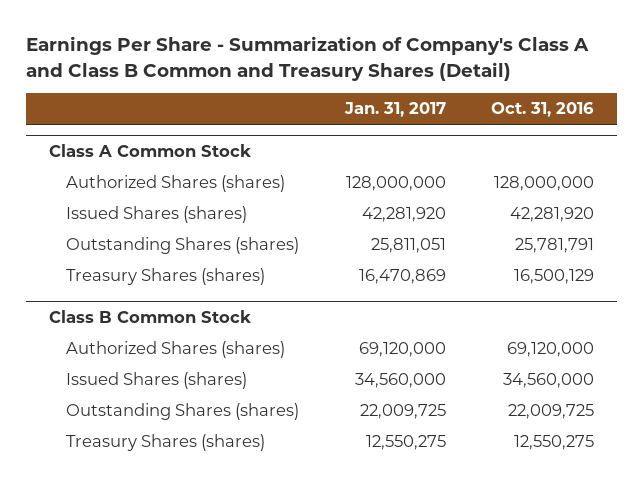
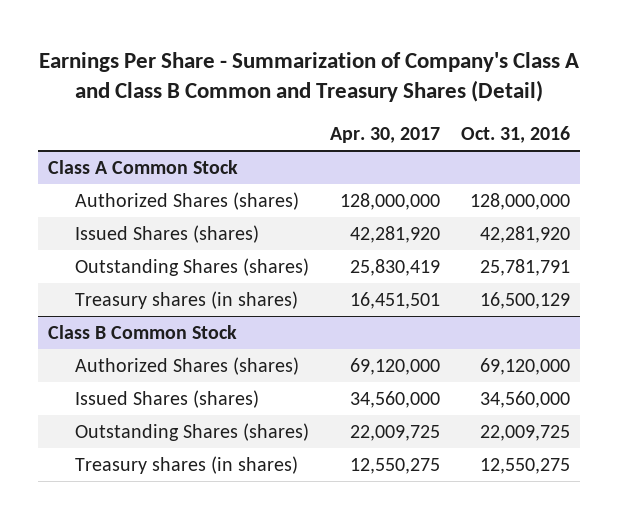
[343,102,446,118] Jan. 31, 2017 -> none
none -> [330,126,441,143] Apr. 30, 2017
[66,268,266,286] Treasury Shares (shares) -> [75,290,299,309] Treasury shares (in shares)
[66,434,266,452] Treasury Shares (shares) -> [75,455,299,474] Treasury shares (in shares)

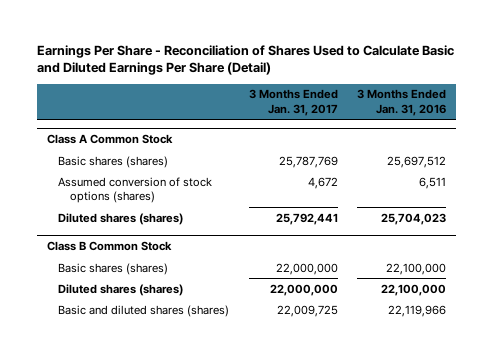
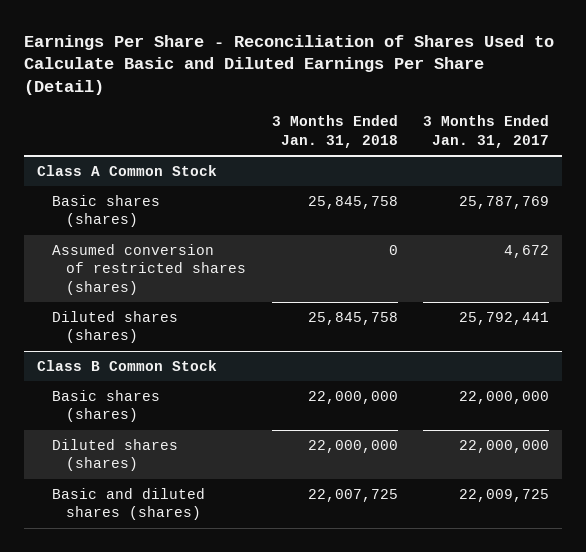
[357,89,447,116] 3 Months Ended Jan. 31, 2016 -> none
none -> [271,115,398,149] 3 Months Ended Jan. 31, 2018
[58,176,213,204] Assumed conversion of stock options (shares) -> [51,243,247,296] Assumed conversion of restricted shares (shares)

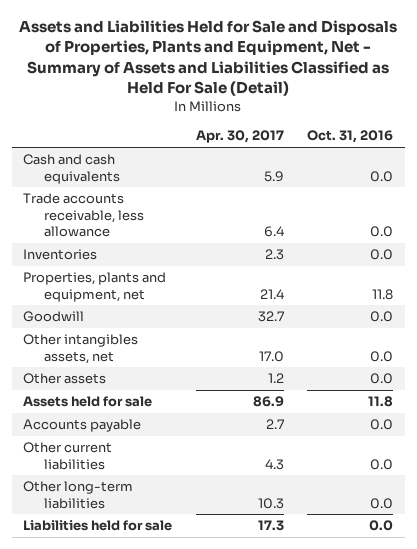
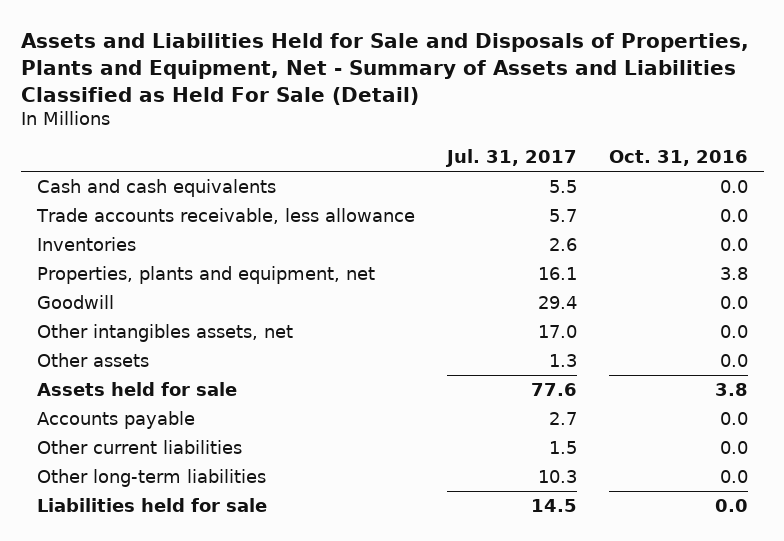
[195,130,284,144] Apr. 30, 2017 -> none
none -> [444,149,577,168] Jul. 31, 2017
[372,288,394,300] 11.8 -> [719,266,748,280] 3.8
[368,396,394,408] 11.8 -> [714,382,748,396] 3.8

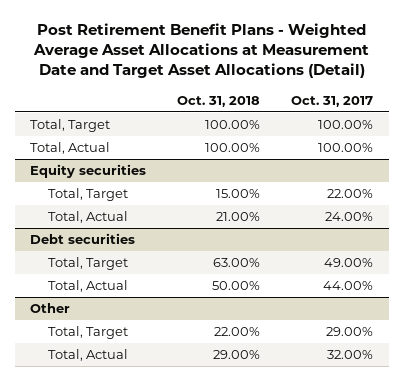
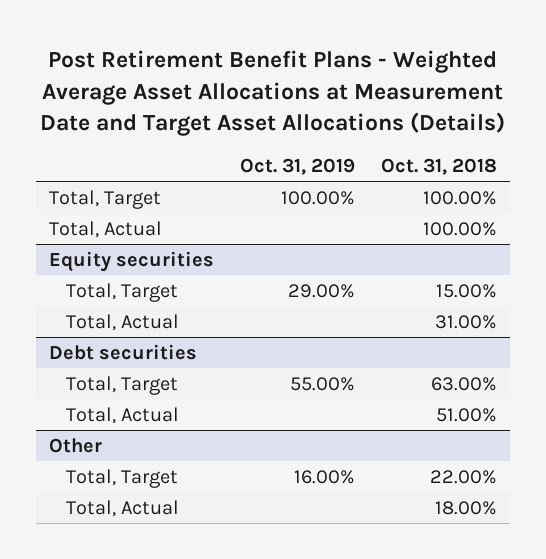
[32,23,369,79] Post Retirement Benefit Plans - Weighted Average Asset Allocations at Measurement Date and Target Asset Allocations (Detail) -> [39,50,505,136] Post Retirement Benefit Plans - Weighted Average Asset Allocations at Measurement Date and Target Asset Allocations (Details)
[291,95,374,107] Oct. 31, 2017 -> none
none -> [239,157,355,175] Oct. 31, 2019
[216,212,261,222] 21.00% -> [434,315,497,330] 31.00%
[212,281,261,291] 50.00% -> [435,408,497,423] 51.00%
[213,350,261,360] 29.00% -> [434,501,497,516] 18.00%

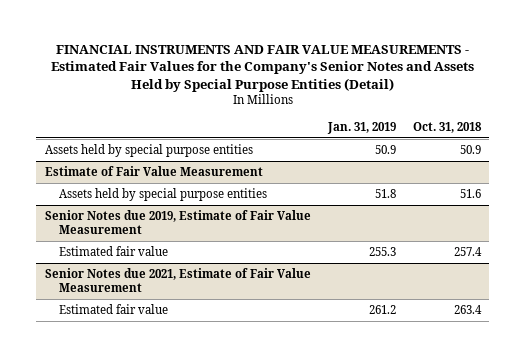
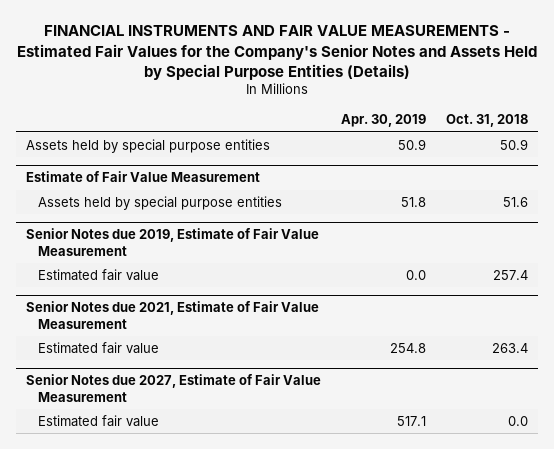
[50,44,474,92] FINANCIAL INSTRUMENTS AND FAIR VALUE MEASUREMENTS - Estimated Fair Values for the Company's Senior Notes and Assets Held by Special Purpose Entities (Detail) -> [17,25,538,80] FINANCIAL INSTRUMENTS AND FAIR VALUE MEASUREMENTS - Estimated Fair Values for the Company's Senior Notes and Assets Held by Special Purpose Entities (Details)
[326,121,396,134] Jan. 31, 2019 -> none
none -> [341,114,427,128] Apr. 30, 2019
none -> [26,374,322,402] Senior Notes due 2027, Estimate of Fair Value Measurement
none -> [37,414,159,427] Estimated fair value

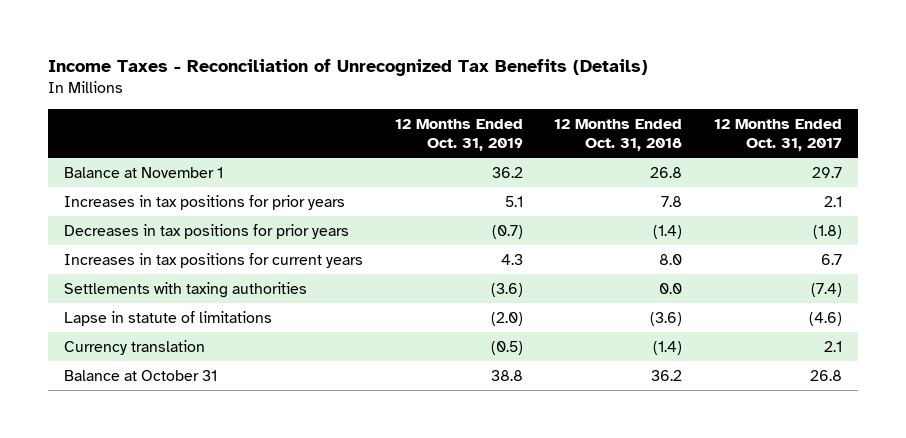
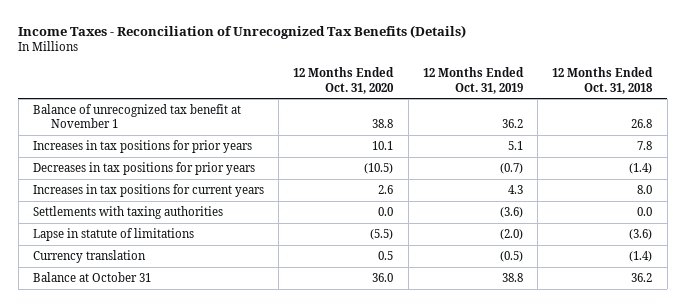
[714,119,843,151] 12 Months Ended Oct. 31, 2017 -> none
none -> [293,67,395,94] 12 Months Ended Oct. 31, 2020
[63,167,223,179] Balance at November 1 -> [32,103,241,129] Balance of unrecognized tax benefit at November 1

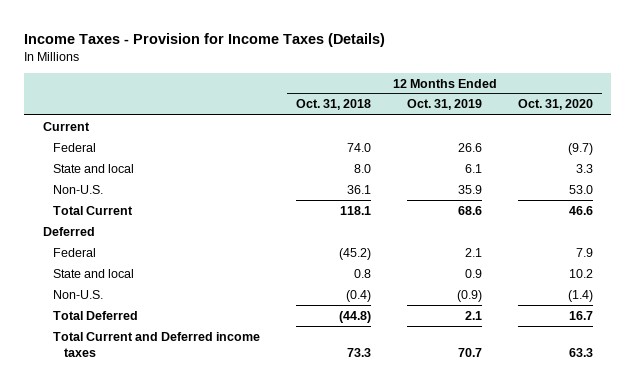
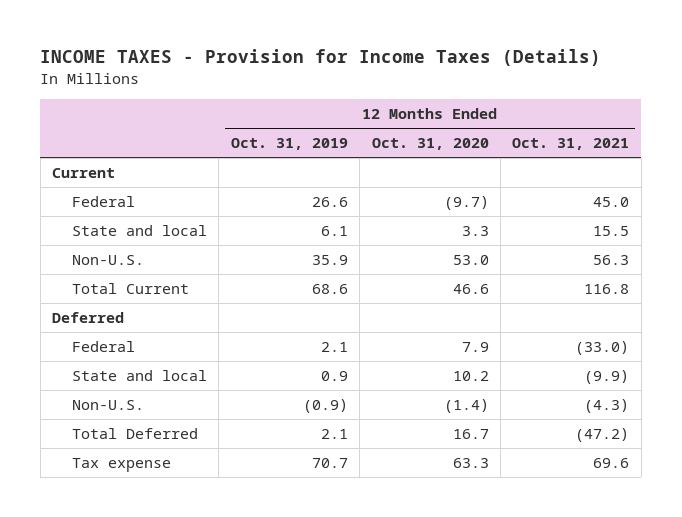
[24,32,386,47] Income Taxes - Provision for Income Taxes (Details) -> [40,49,602,67] INCOME TAXES - Provision for Income Taxes (Details)
[296,99,372,111] Oct. 31, 2018 -> none
none -> [512,138,630,151] Oct. 31, 2021
[53,331,261,357] Total Current and Deferred income taxes -> [71,458,171,473] Tax expense

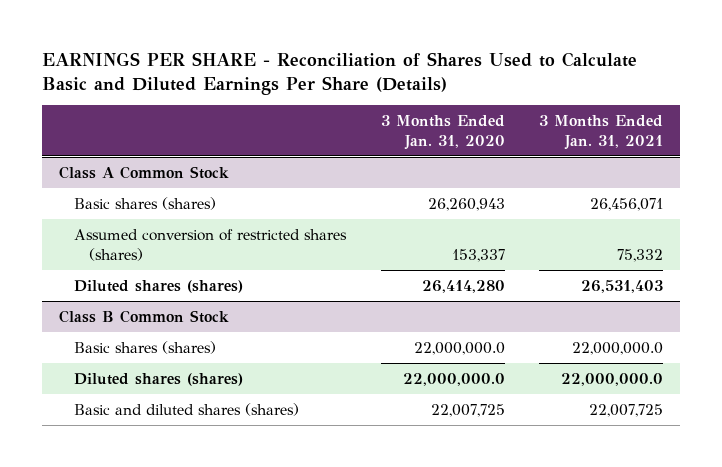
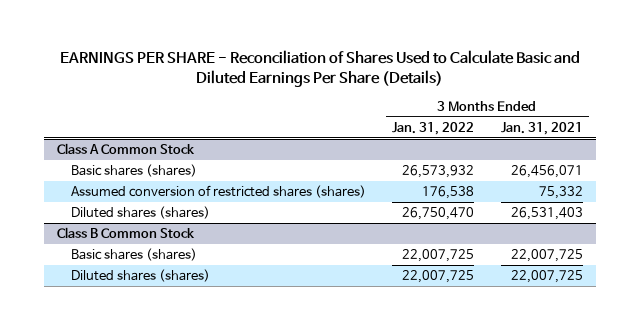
[380,115,505,151] 3 Months Ended Jan. 31, 2020 -> none
none -> [392,121,475,135] Jan. 31, 2022
[73,402,299,416] Basic and diluted shares (shares) -> none
[572,341,664,355] 22,000,000.0 -> [510,249,583,263] 22,007,725
[561,372,664,386] 22,000,000.0 -> [510,270,583,284] 22,007,725

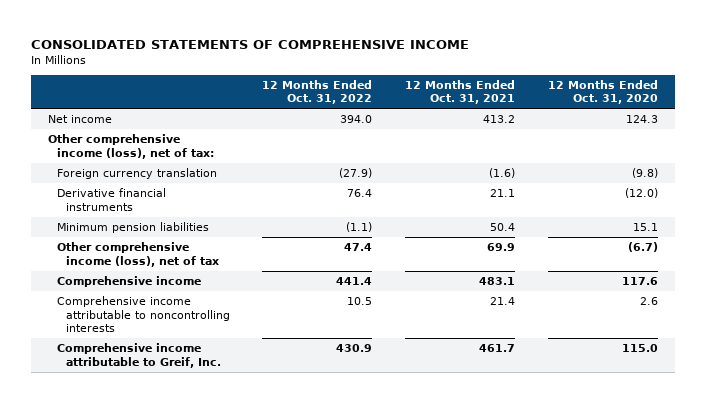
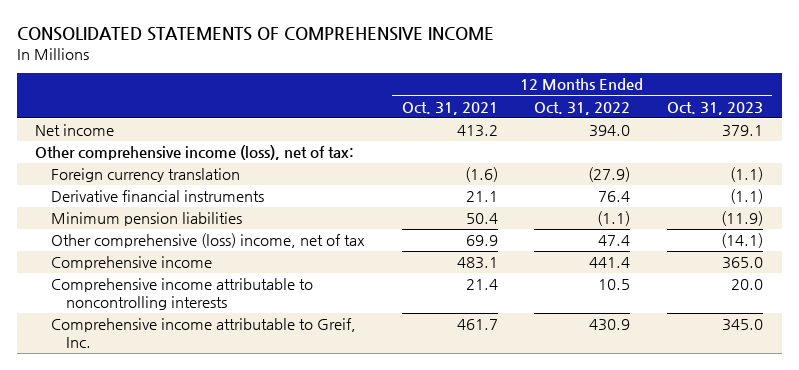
[548,79,659,105] 12 Months Ended Oct. 31, 2020 -> none
none -> [667,101,764,115] Oct. 31, 2023
[56,242,219,267] Other comprehensive income (loss), net of tax -> [50,233,365,249] Other comprehensive (loss) income, net of tax

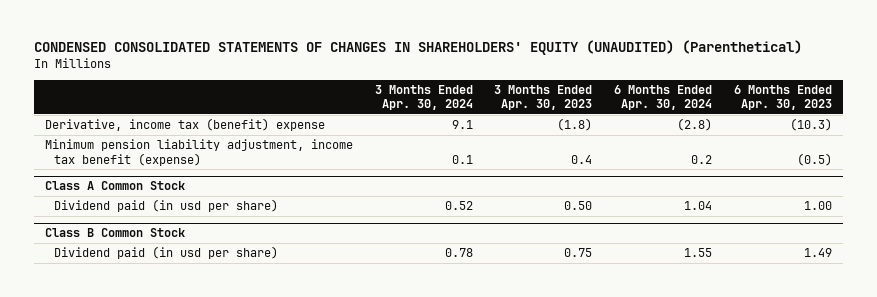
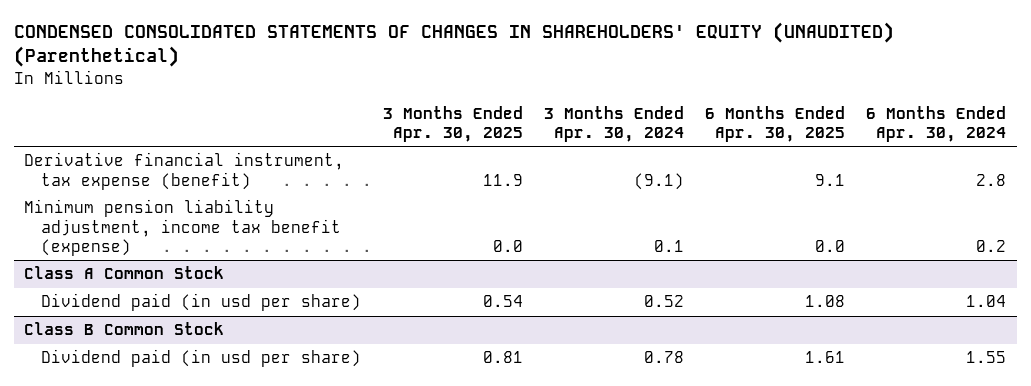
[494,84,593,111] 3 Months Ended Apr. 30, 2023 -> none
[733,84,832,111] 6 Months Ended Apr. 30, 2023 -> none
none -> [382,105,523,142] 3 Months Ended Apr. 30, 2025
none -> [705,105,846,142] 6 Months Ended Apr. 30, 2025
[45,118,326,132] Derivative, income tax (benefit) expense -> [24,152,345,190] Derivative financial instrument, tax expense (benefit)
[451,120,473,130] 9.1 -> [633,172,684,190] (9.1)
[677,118,713,132] (2.8) -> [976,173,1007,186] 2.8

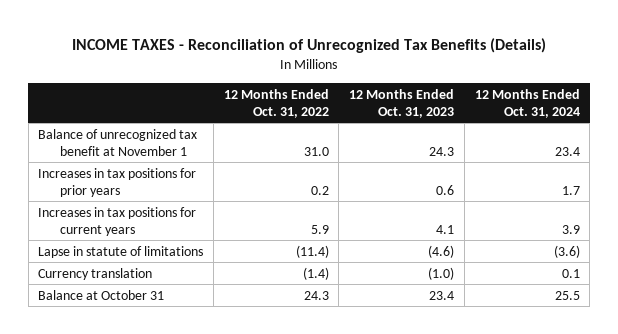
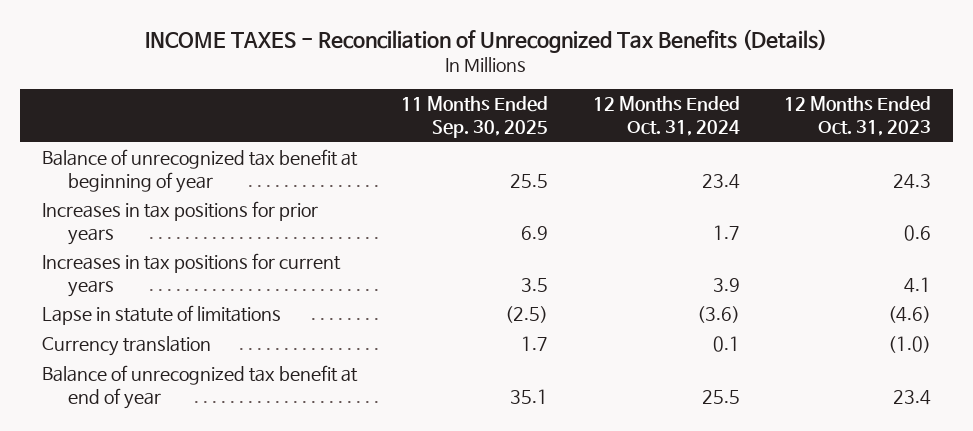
[223,88,329,119] 12 Months Ended Oct. 31, 2022 -> none
none -> [401,96,549,139] 11 Months Ended Sep. 30, 2025
[38,128,198,156] Balance of unrecognized tax benefit at November 1 -> [41,149,358,193] Balance of unrecognized tax benefit at beginning of year
[38,289,165,300] Balance at October 31 -> [41,365,358,409] Balance of unrecognized tax benefit at end of year

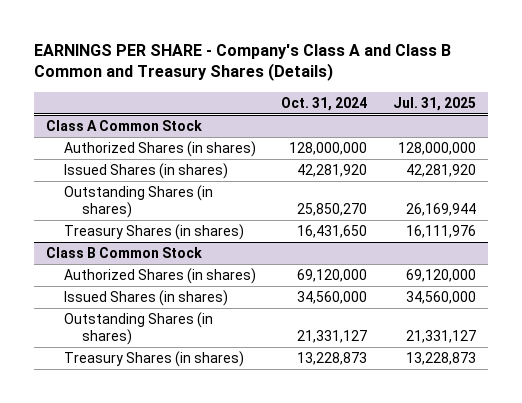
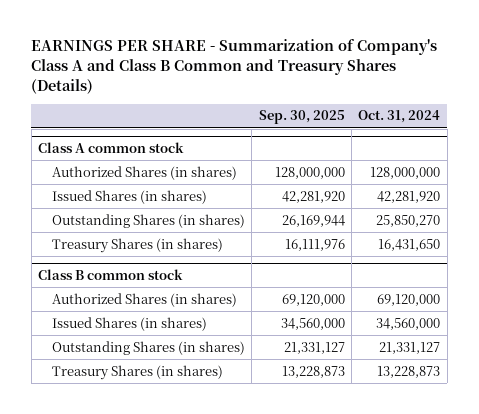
[33,43,451,82] EARNINGS PER SHARE - Company's Class A and Class B Common and Treasury Shares (Details) -> [31,39,438,95] EARNINGS PER SHARE - Summarization of Company's Class A and Class B Common and Treasury Shares (Details)
[392,96,476,111] Jul. 31, 2025 -> none
none -> [258,110,345,125] Sep. 30, 2025
[46,120,203,132] Class A Common Stock -> [38,142,185,154] Class A common stock
[46,247,203,259] Class B Common Stock -> [38,269,184,281] Class B common stock

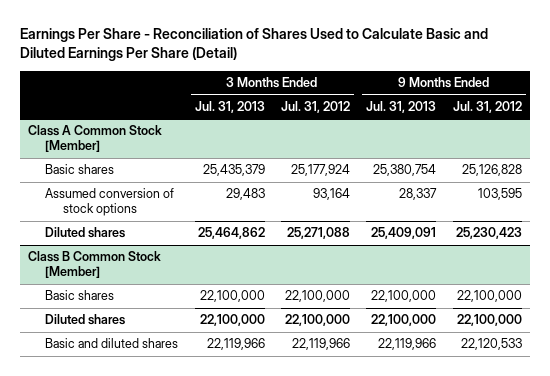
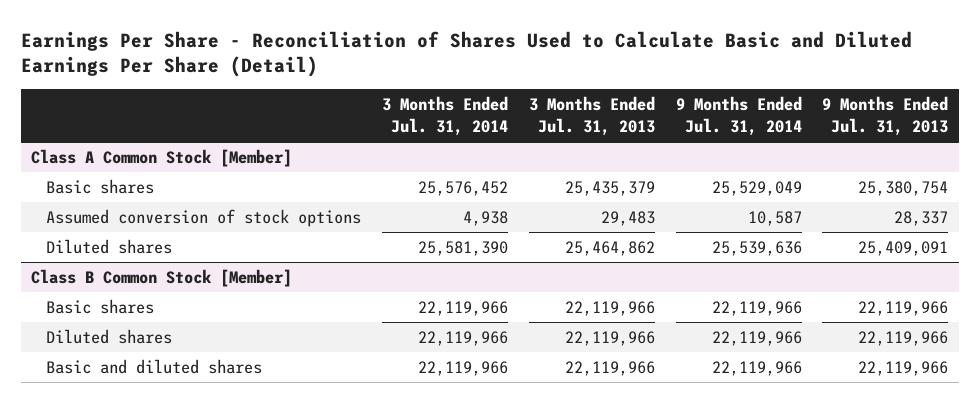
[281,100,351,113] Jul. 31, 2012 -> none
[452,100,522,113] Jul. 31, 2012 -> none
none -> [381,96,508,136] 3 Months Ended Jul. 31, 2014
none -> [675,96,802,136] 9 Months Ended Jul. 31, 2014
[199,290,265,303] 22,100,000 -> [564,301,655,317] 22,119,966
[371,290,437,303] 22,100,000 -> [858,301,949,317] 22,119,966
[199,314,265,327] 22,100,000 -> [564,331,655,347] 22,119,966
[371,314,437,327] 22,100,000 -> [858,331,949,347] 22,119,966

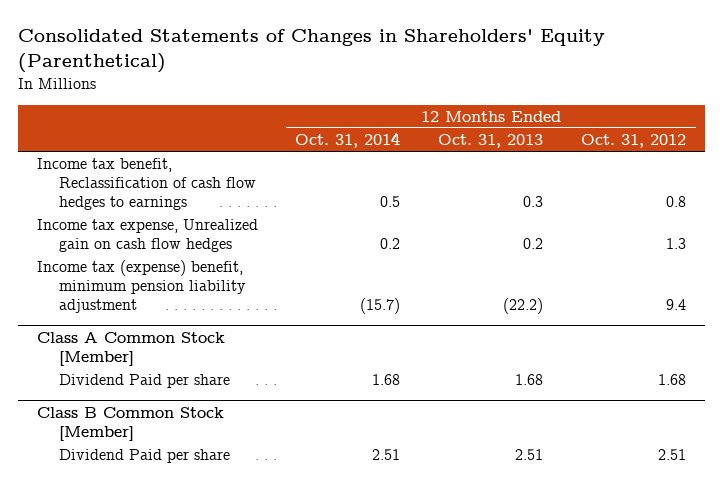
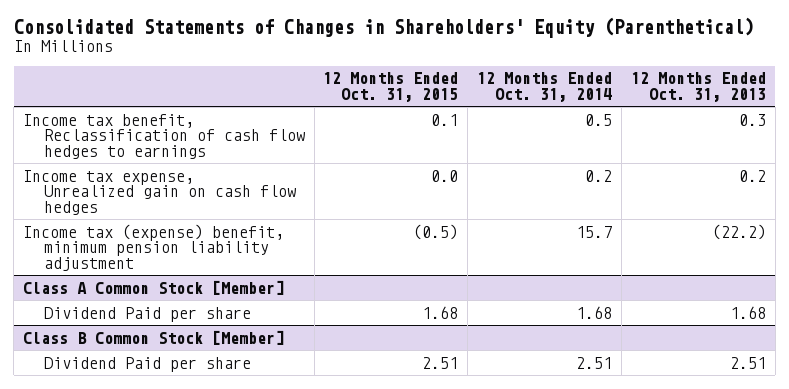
[581,134,687,149] Oct. 31, 2012 -> none
none -> [323,72,459,102] 12 Months Ended Oct. 31, 2015
[360,298,401,315] (15.7) -> [576,225,613,238] 15.7

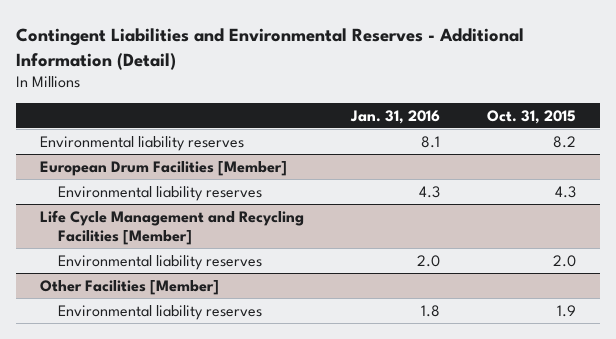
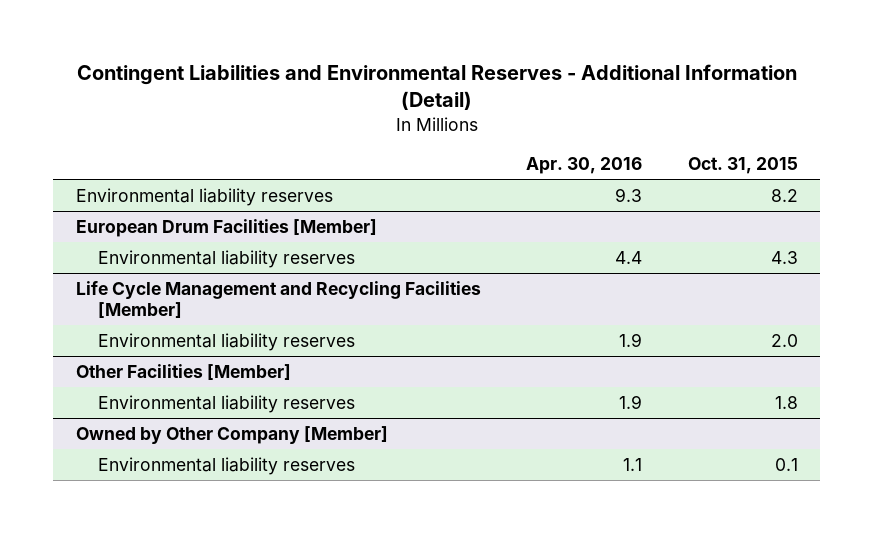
[349,109,440,124] Jan. 31, 2016 -> none
none -> [526,156,643,174] Apr. 30, 2016
[556,304,576,317] 1.9 -> [774,395,798,409] 1.8
none -> [76,425,389,444] Owned by Other Company [Member]
none -> [97,456,355,475] Environmental liability reserves

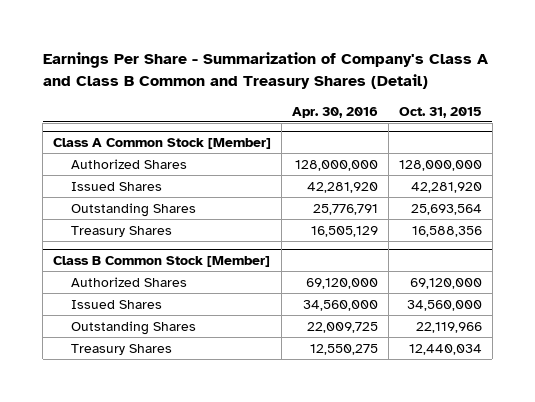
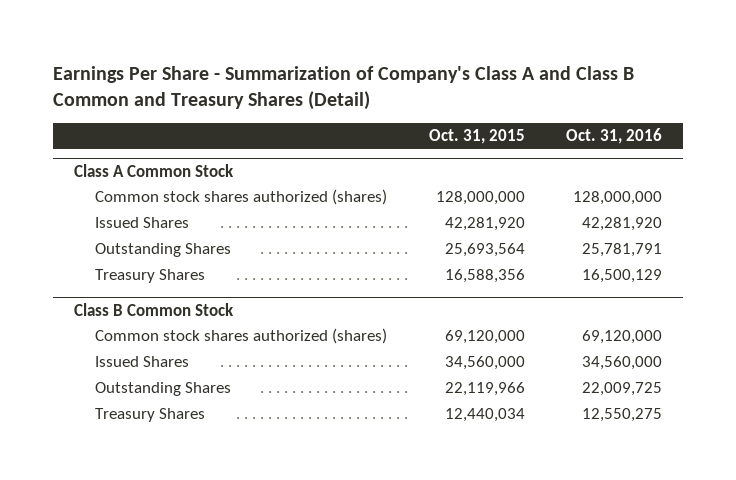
[291,106,378,118] Apr. 30, 2016 -> none
none -> [565,127,662,144] Oct. 31, 2016
[53,137,272,149] Class A Common Stock [Member] -> [73,164,234,178] Class A Common Stock
[70,158,187,169] Authorized Shares -> [95,189,388,206] Common stock shares authorized (shares)
[53,255,271,267] Class B Common Stock [Member] -> [73,303,234,317] Class B Common Stock
[70,276,187,287] Authorized Shares -> [95,328,388,345] Common stock shares authorized (shares)

